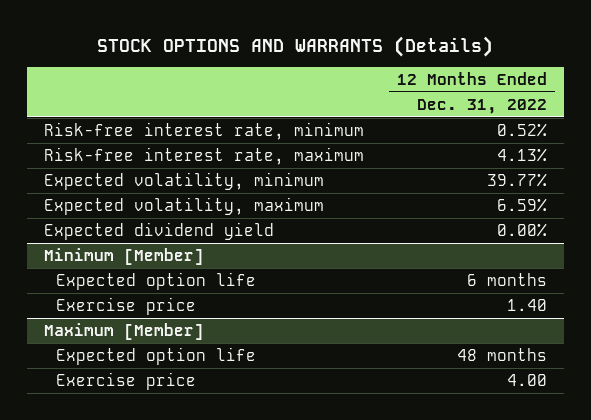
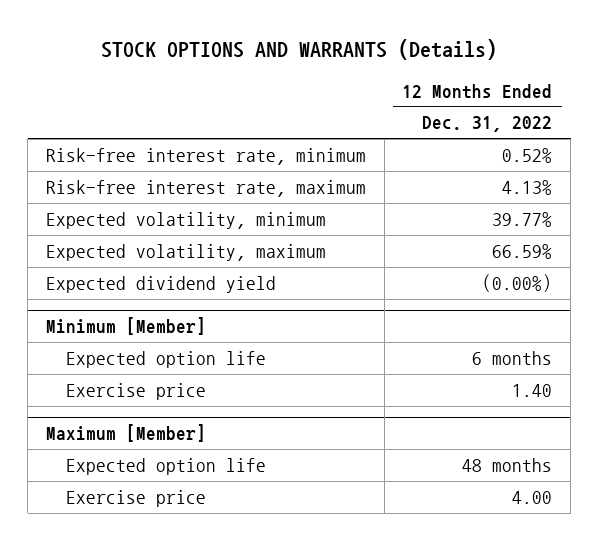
[497,197,548,212] 6.59% -> [492,243,553,259] 66.59%
[497,222,548,237] 0.00% -> [482,273,553,292] (0.00%)

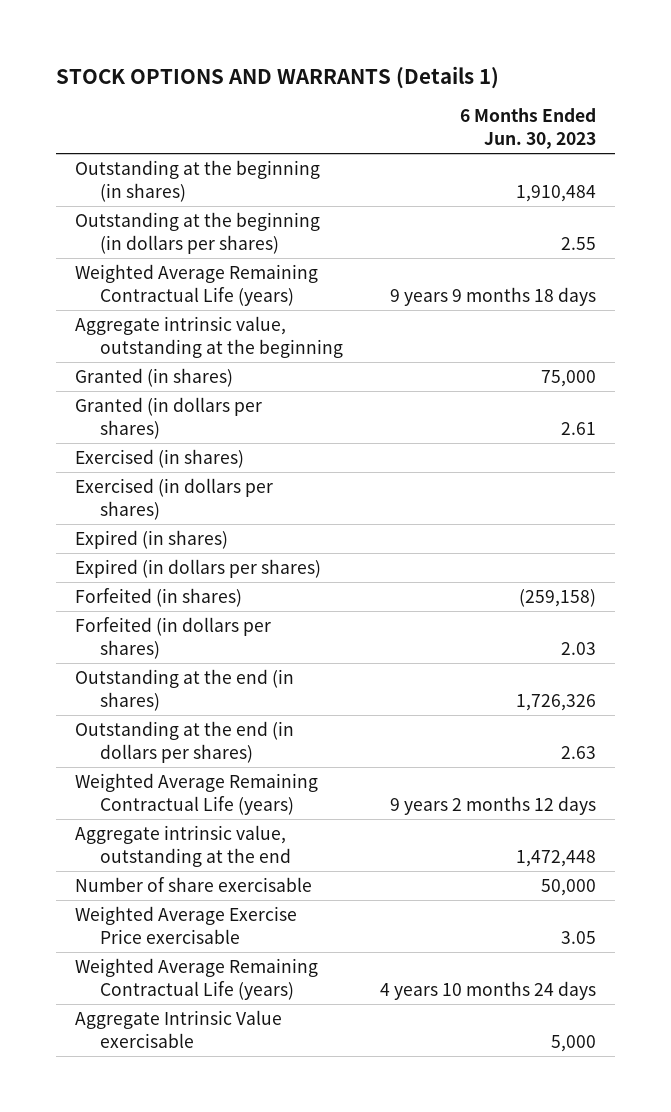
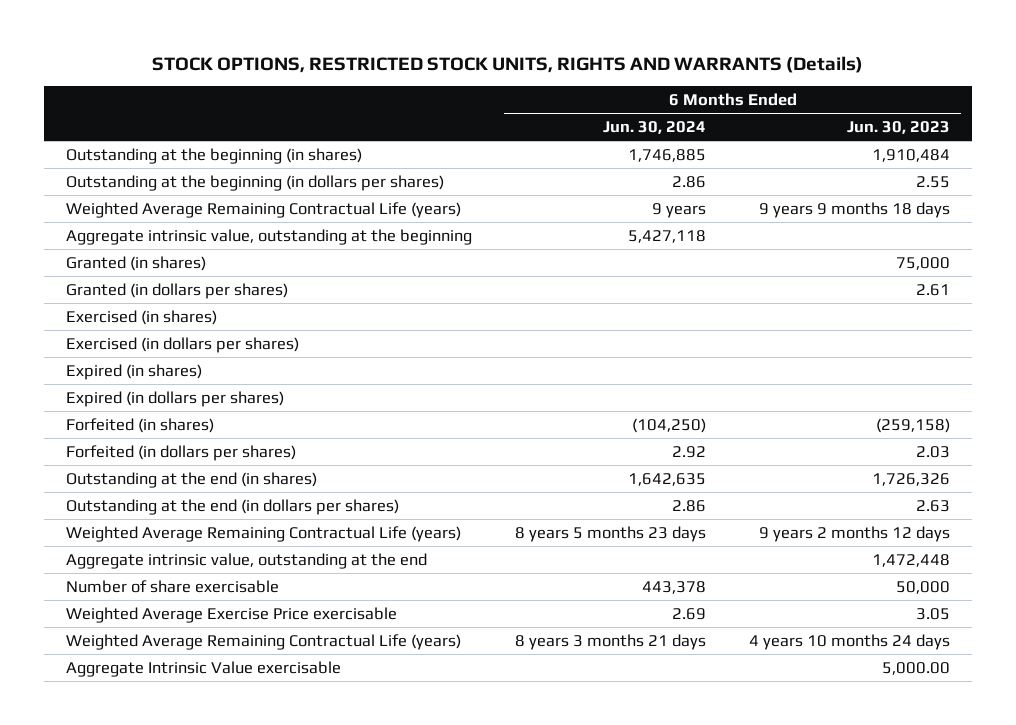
[56,65,500,89] STOCK OPTIONS AND WARRANTS (Details 1) -> [152,55,864,73] STOCK OPTIONS, RESTRICTED STOCK UNITS, RIGHTS AND WARRANTS (Details)
none -> [603,121,707,135] Jun. 30, 2024
[551,1034,597,1052] 5,000 -> [882,661,951,675] 5,000.00

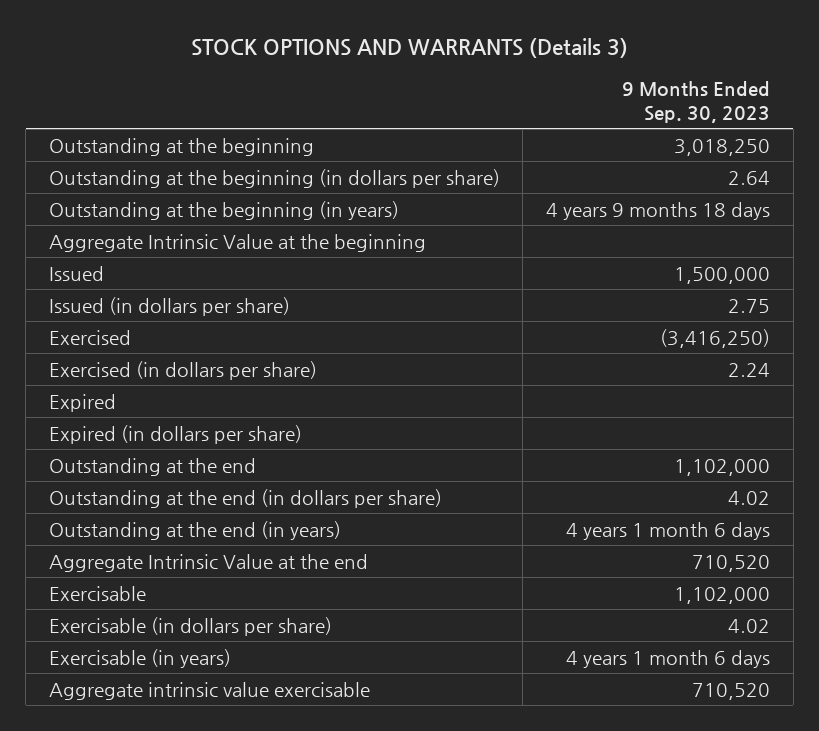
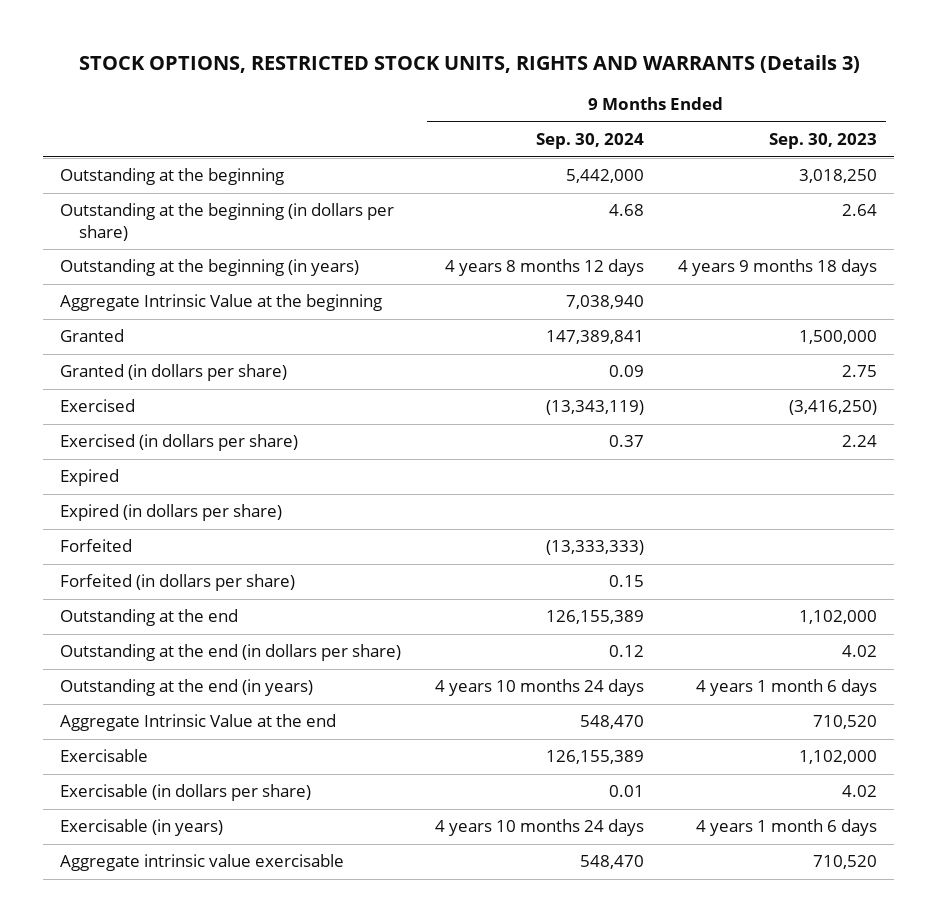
[191,38,629,59] STOCK OPTIONS AND WARRANTS (Details 3) -> [78,54,860,73] STOCK OPTIONS, RESTRICTED STOCK UNITS, RIGHTS AND WARRANTS (Details 3)
none -> [536,133,645,150] Sep. 30, 2024
[48,265,104,281] Issued -> [60,329,125,343] Granted
[48,296,290,316] Issued (in dollars per share) -> [60,364,288,382] Granted (in dollars per share)
none -> [60,539,133,553] Forfeited
none -> [60,574,296,592] Forfeited (in dollars per share)

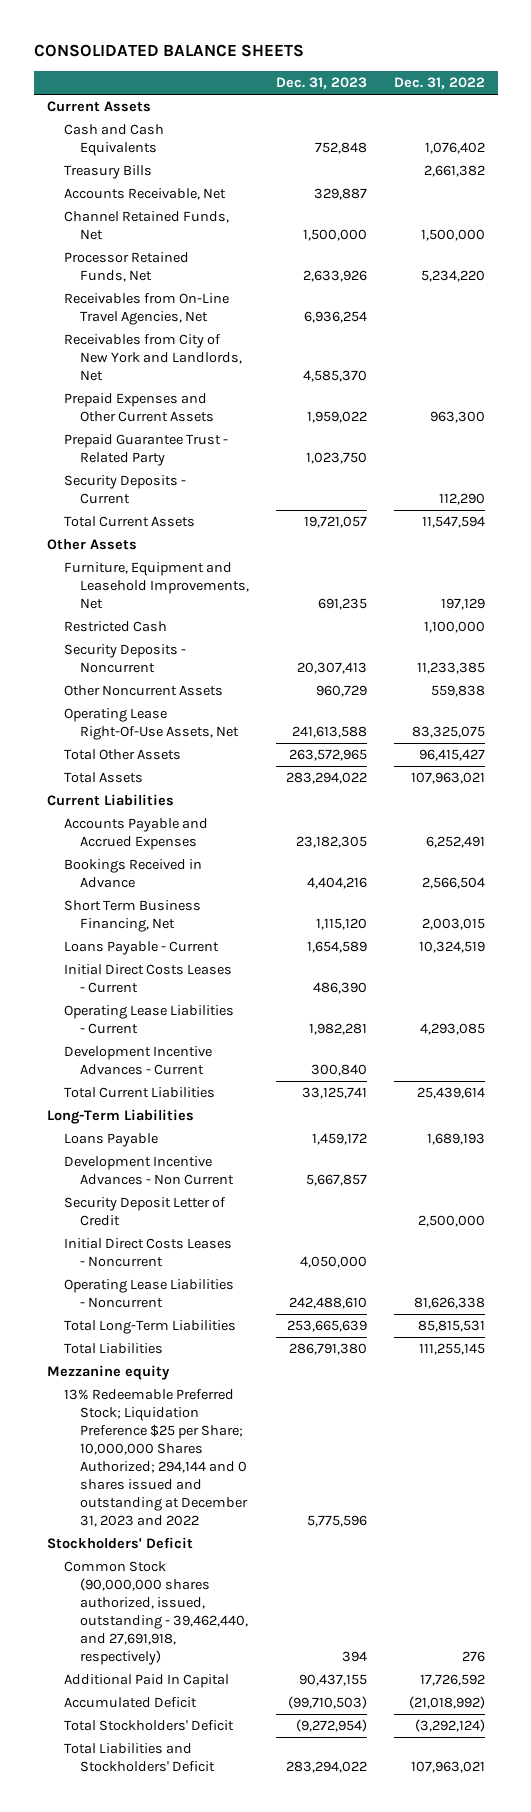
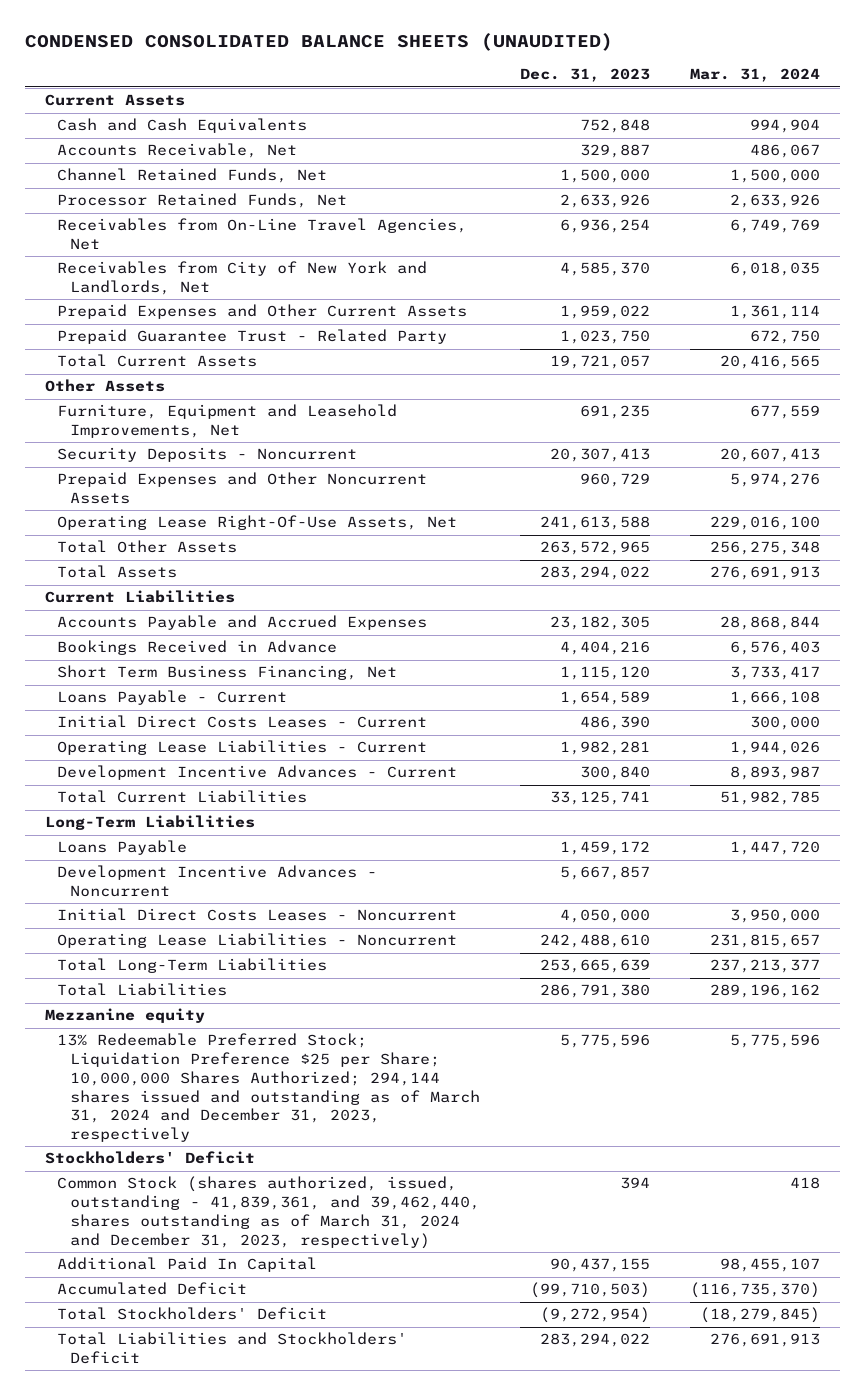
[33,44,304,58] CONSOLIDATED BALANCE SHEETS -> [24,33,613,52] CONDENSED CONSOLIDATED BALANCE SHEETS (UNAUDITED)
[393,77,485,90] Dec. 31, 2022 -> none
none -> [689,68,820,83] Mar. 31, 2024
[63,165,152,180] Treasury Bills -> none
[63,475,186,505] Security Deposits - Current -> none
[63,621,167,633] Restricted Cash -> none
[63,685,223,697] Other Noncurrent Assets -> [57,472,428,505] Prepaid Expenses and Other Noncurrent Assets
[63,1197,226,1227] Security Deposit Letter of Credit -> none
[63,1156,235,1186] Development Incentive Advances - Non Current -> [57,865,378,898] Development Incentive Advances - Noncurrent
[63,1389,249,1527] 13% Redeemable Preferred Stock; Liquidation Preference $25 per Share; 10,000,000 Shares Authorized; 294,144 and 0 shares issued and outstanding at December 31, 2023 and 2022 -> [57,1033,481,1143] 13% Redeemable Preferred Stock; Liquidation Preference $25 per Share; 10,000,000 Shares Authorized; 294,144 shares issued and outstanding as of March 31, 2024 and December 31, 2023, respectively
[63,1561,249,1665] Common Stock (90,000,000 shares authorized, issued, outstanding - 39,462,440, and 27,691,918, respectively) -> [57,1176,481,1249] Common Stock (shares authorized, issued, outstanding - 41,839,361, and 39,462,440, shares outstanding as of March 31, 2024 and December 31, 2023, respectively)

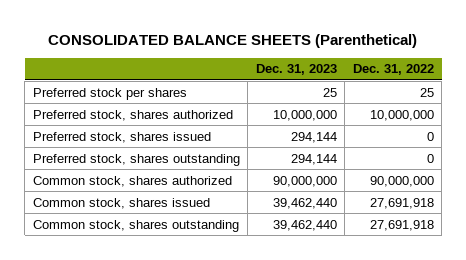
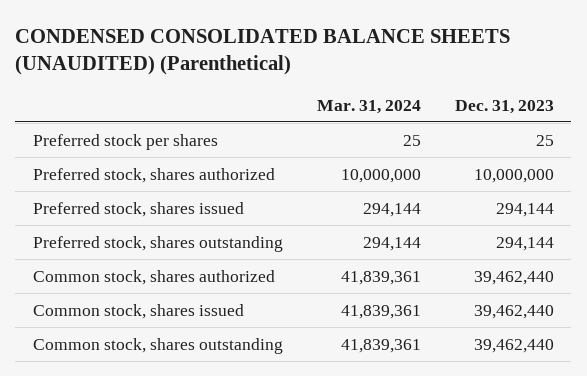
[48,33,418,48] CONSOLIDATED BALANCE SHEETS (Parenthetical) -> [15,28,511,76] CONDENSED CONSOLIDATED BALANCE SHEETS (UNAUDITED) (Parenthetical)
[352,64,434,76] Dec. 31, 2022 -> none
none -> [316,99,421,114] Mar. 31, 2024
[272,175,337,187] 90,000,000 -> [474,270,555,285] 39,462,440

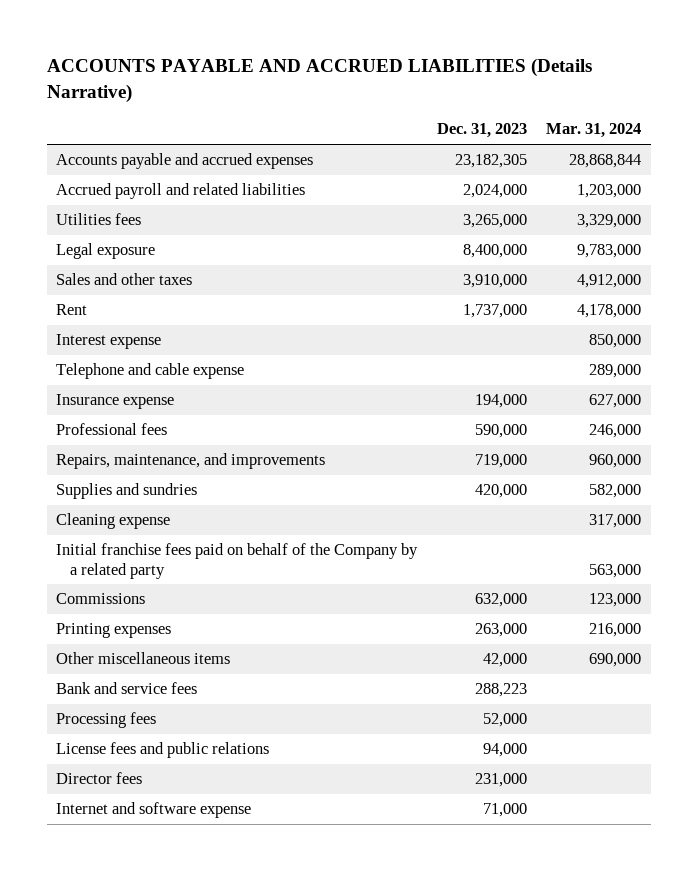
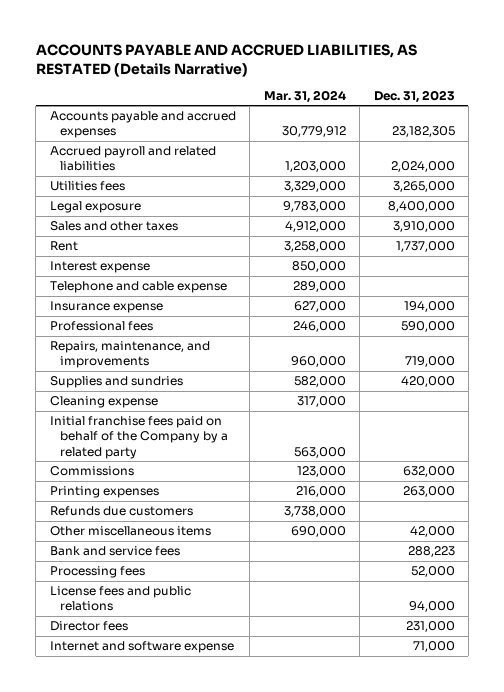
[46,58,592,103] ACCOUNTS PAYABLE AND ACCRUED LIABILITIES (Details Narrative) -> [35,43,417,77] ACCOUNTS PAYABLE AND ACCRUED LIABILITIES, AS RESTATED (Details Narrative)
[569,154,642,169] 28,868,844 -> [281,126,346,138] 30,779,912
[577,304,642,319] 4,178,000 -> [283,241,346,253] 3,258,000
none -> [49,506,193,517] Refunds due customers

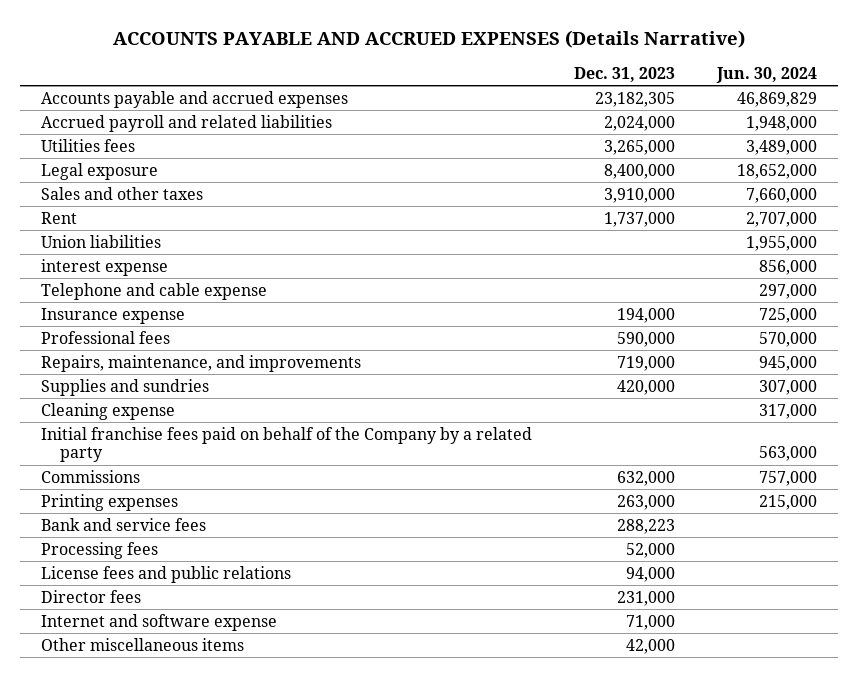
[35,43,417,77] ACCOUNTS PAYABLE AND ACCRUED LIABILITIES, AS RESTATED (Details Narrative) -> [113,29,746,48] ACCOUNTS PAYABLE AND ACCRUED EXPENSES (Details Narrative)
[263,89,346,103] Mar. 31, 2024 -> none
none -> [716,66,818,83] Jun. 30, 2024
none -> [41,234,162,248] Union liabilities
[49,261,150,274] Interest expense -> [41,258,169,276] interest expense
[49,506,193,517] Refunds due customers -> none
[49,526,211,537] Other miscellaneous items -> [41,637,245,651] Other miscellaneous items

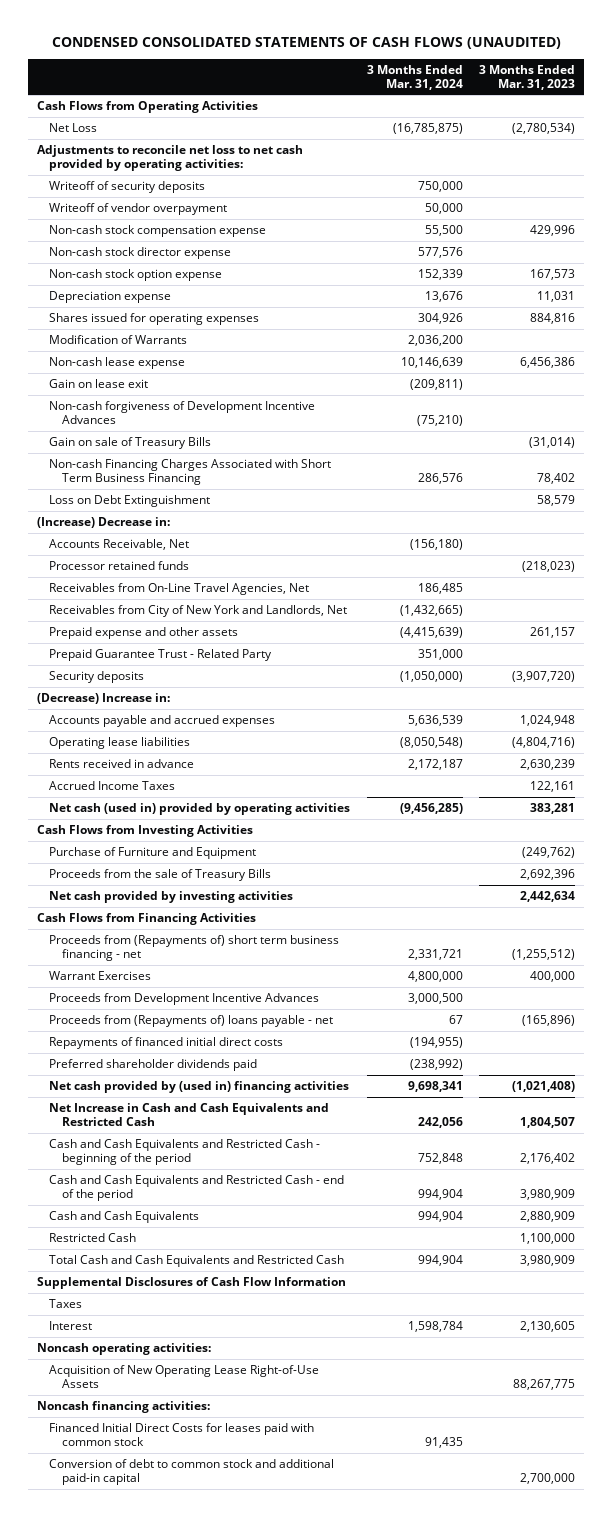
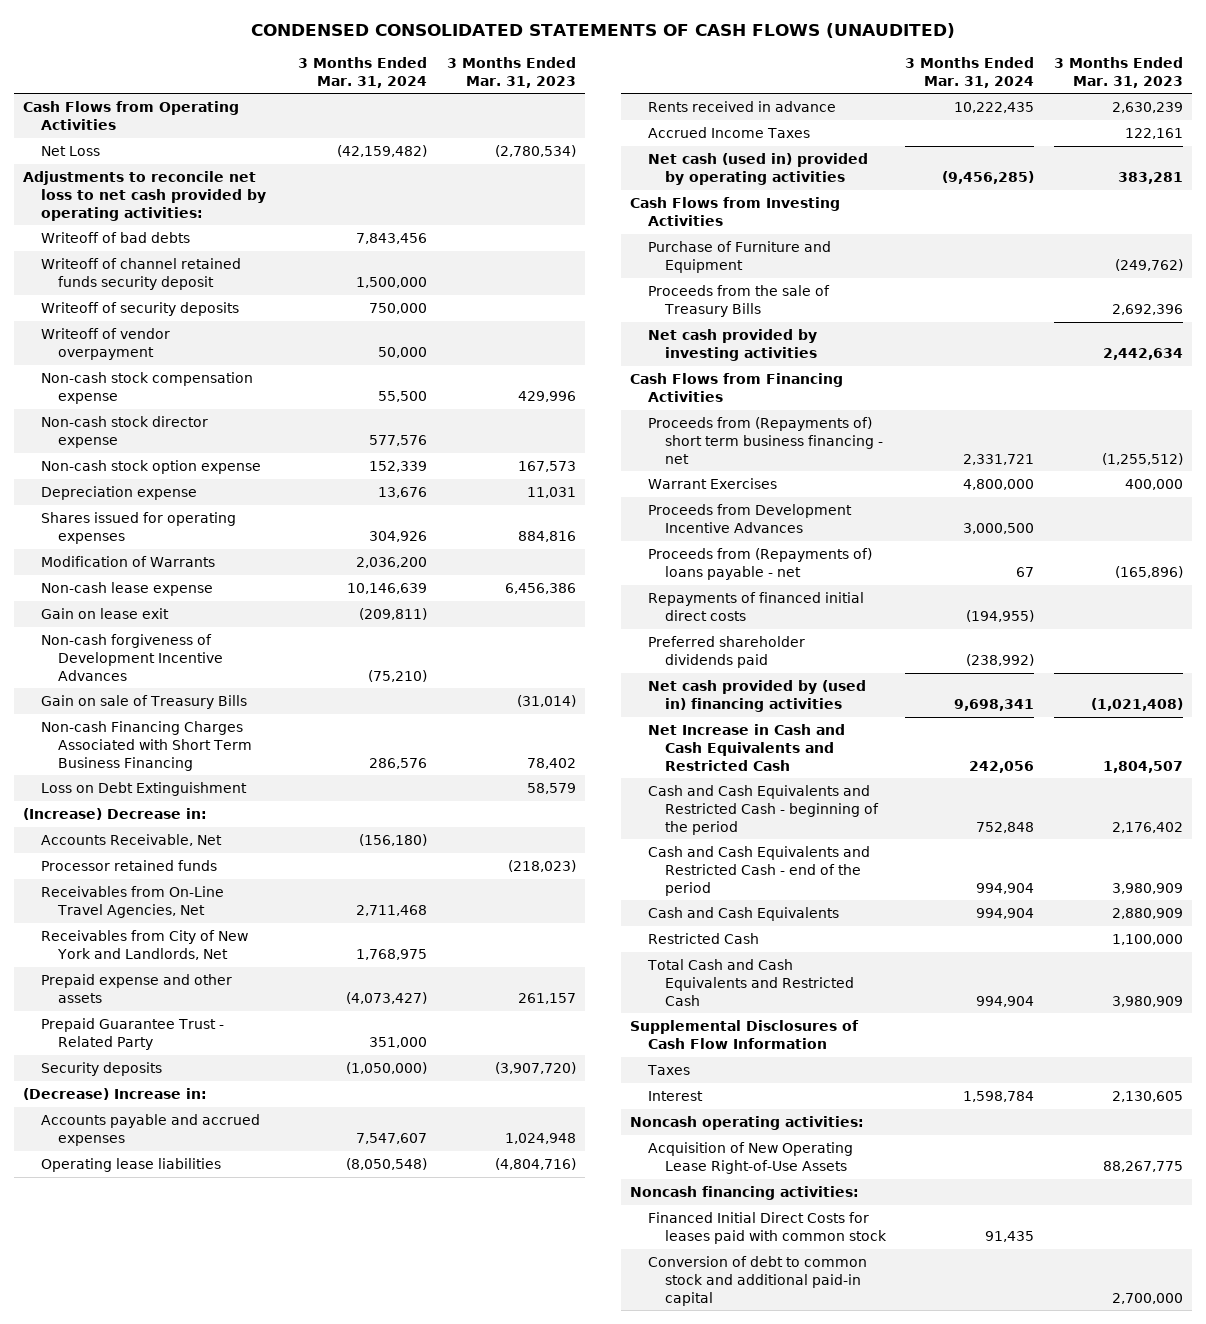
[392,123,463,135] (16,785,875) -> [337,145,428,158] (42,159,482)
none -> [40,232,190,244] Writeoff of bad debts
none -> [40,258,241,290] Writeoff of channel retained funds security deposit
[417,583,463,595] 186,485 -> [356,904,428,916] 2,711,468
[399,605,463,617] (1,432,665) -> [356,948,428,960] 1,768,975
[399,627,463,639] (4,415,639) -> [346,991,428,1004] (4,073,427)
[407,715,463,727] 5,636,539 -> [356,1132,428,1144] 7,547,607
[407,759,463,771] 2,172,187 -> [954,102,1035,114] 10,222,435

